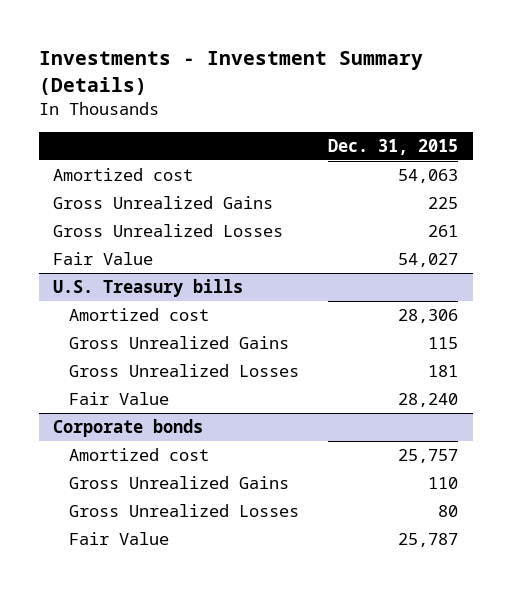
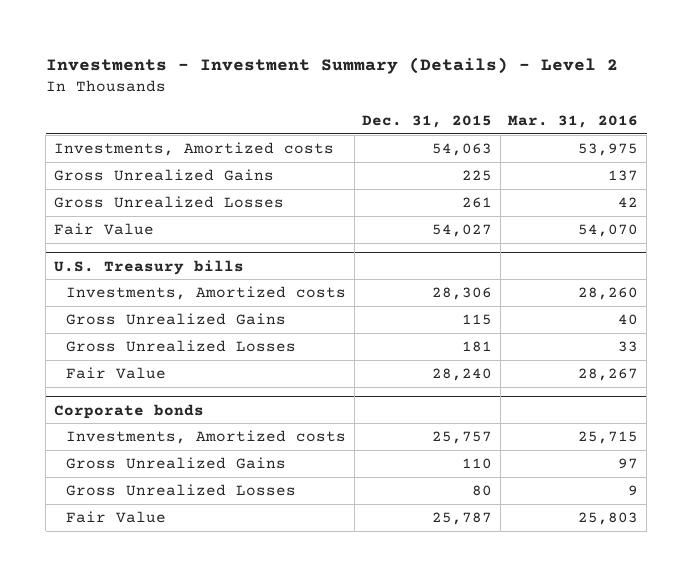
[38,51,423,95] Investments - Investment Summary (Details) -> [45,57,618,75] Investments - Investment Summary (Details) - Level 2
none -> [508,115,639,129] Mar. 31, 2016
[53,168,194,182] Amortized cost -> [53,141,334,156] Investments, Amortized costs
[69,308,210,322] Amortized cost -> [65,285,346,300] Investments, Amortized costs
[69,448,210,462] Amortized cost -> [65,429,346,444] Investments, Amortized costs

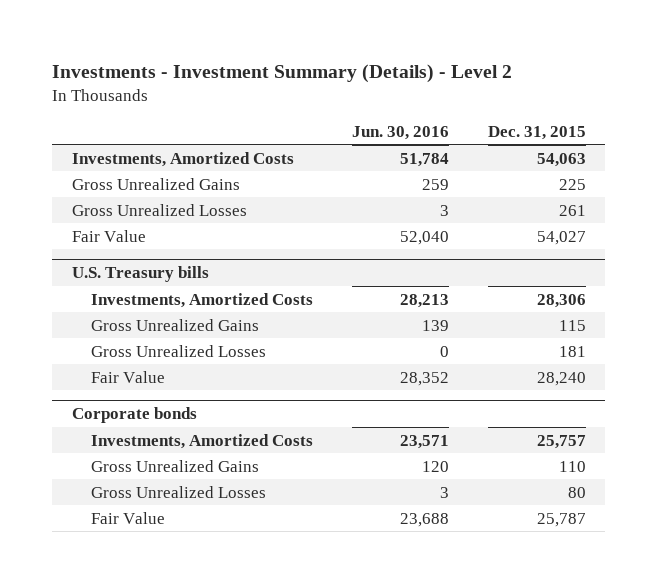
[508,115,639,129] Mar. 31, 2016 -> none
none -> [351,125,449,140] Jun. 30, 2016
[53,141,334,156] Investments, Amortized costs -> [71,151,294,167] Investments, Amortized Costs
[65,285,346,300] Investments, Amortized costs -> [90,292,313,308] Investments, Amortized Costs
[65,429,346,444] Investments, Amortized costs -> [90,433,313,449] Investments, Amortized Costs

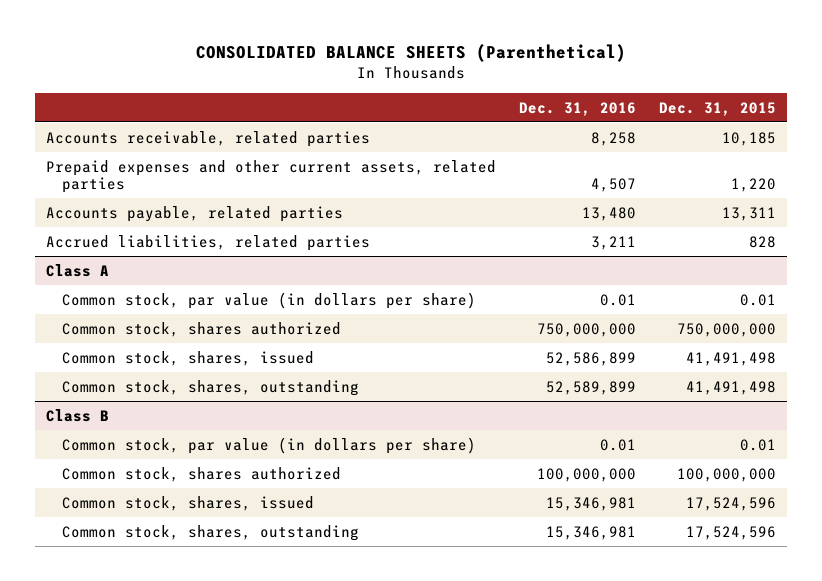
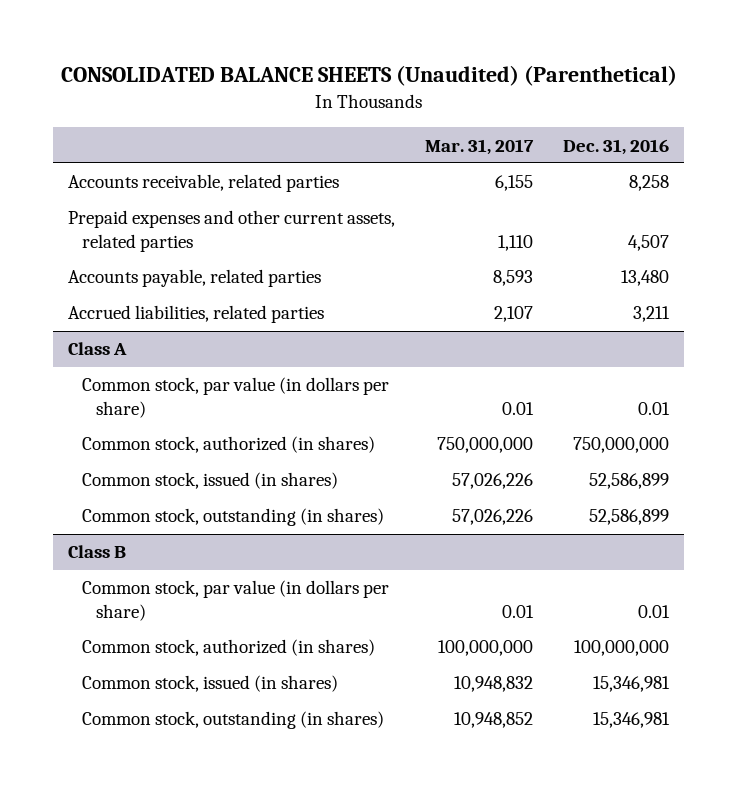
[196,44,627,63] CONSOLIDATED BALANCE SHEETS (Parenthetical) -> [60,65,677,87] CONSOLIDATED BALANCE SHEETS (Unaudited) (Parenthetical)
[658,101,776,116] Dec. 31, 2015 -> none
none -> [425,138,535,155] Mar. 31, 2017
[61,321,341,337] Common stock, shares authorized -> [82,436,376,454] Common stock, authorized (in shares)
[61,350,314,366] Common stock, shares, issued -> [82,472,339,490] Common stock, issued (in shares)
[61,379,359,396] Common stock, shares, outstanding -> [82,508,385,527] Common stock, outstanding (in shares)
[546,380,637,395] 52,589,899 -> [589,509,670,526] 52,586,899
[61,466,341,482] Common stock, shares authorized -> [82,639,376,657] Common stock, authorized (in shares)
[61,495,314,511] Common stock, shares, issued -> [82,675,339,693] Common stock, issued (in shares)
[61,524,359,541] Common stock, shares, outstanding -> [82,711,385,730] Common stock, outstanding (in shares)

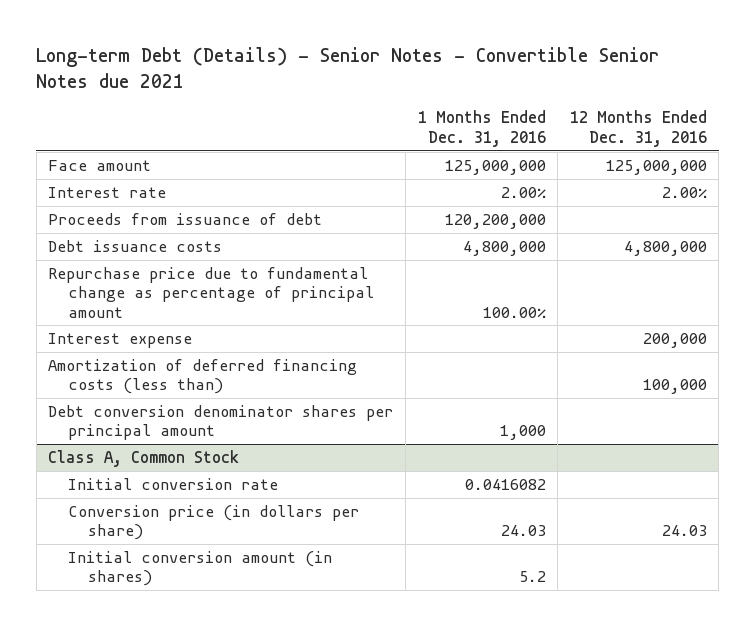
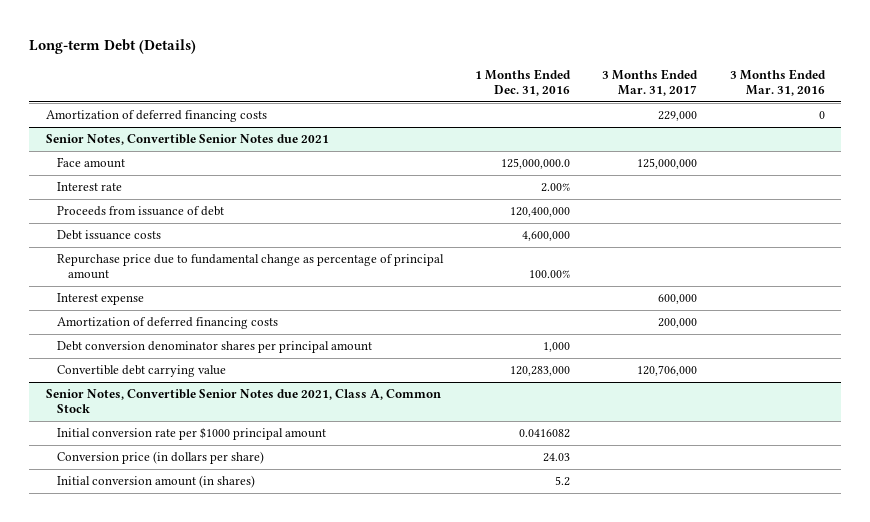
[36,47,660,88] Long-term Debt (Details) - Senior Notes - Convertible Senior Notes due 2021 -> [29,38,197,54] Long-term Debt (Details)
[569,110,707,147] 12 Months Ended Dec. 31, 2016 -> none
none -> [602,68,699,96] 3 Months Ended Mar. 31, 2017
none -> [729,68,826,96] 3 Months Ended Mar. 31, 2016
none -> [45,110,267,123] Amortization of deferred financing costs
none -> [45,134,329,146] Senior Notes, Convertible Senior Notes due 2021
[444,160,546,176] 125,000,000 -> [501,158,571,170] 125,000,000.0
[444,214,546,230] 120,200,000 -> [510,207,571,218] 120,400,000
[462,241,546,257] 4,800,000 -> [522,231,571,242] 4,600,000
[48,359,358,395] Amortization of deferred financing costs (less than) -> [56,317,278,330] Amortization of deferred financing costs
[48,450,240,468] Class A, Common Stock -> none
none -> [56,365,226,378] Convertible debt carrying value
none -> [45,389,441,414] Senior Notes, Convertible Senior Notes due 2021, Class A, Common Stock
[68,478,279,491] Initial conversion rate -> [56,427,326,441] Initial conversion rate per $1000 principal amount

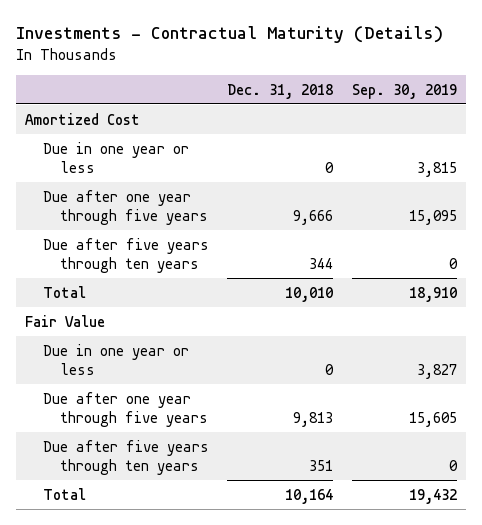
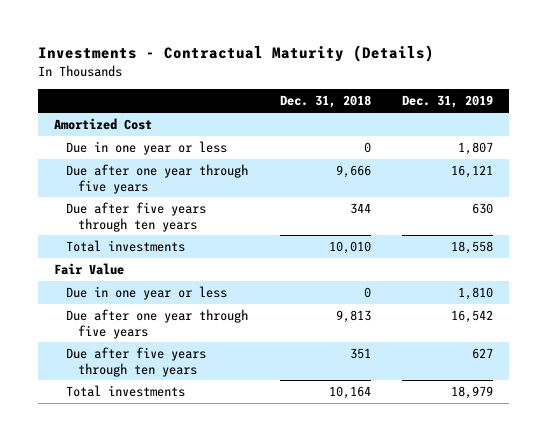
[351,83,457,99] Sep. 30, 2019 -> none
none -> [402,95,494,109] Dec. 31, 2019
[42,285,86,298] Total -> [65,240,185,253] Total investments
[42,487,86,500] Total -> [65,385,185,398] Total investments

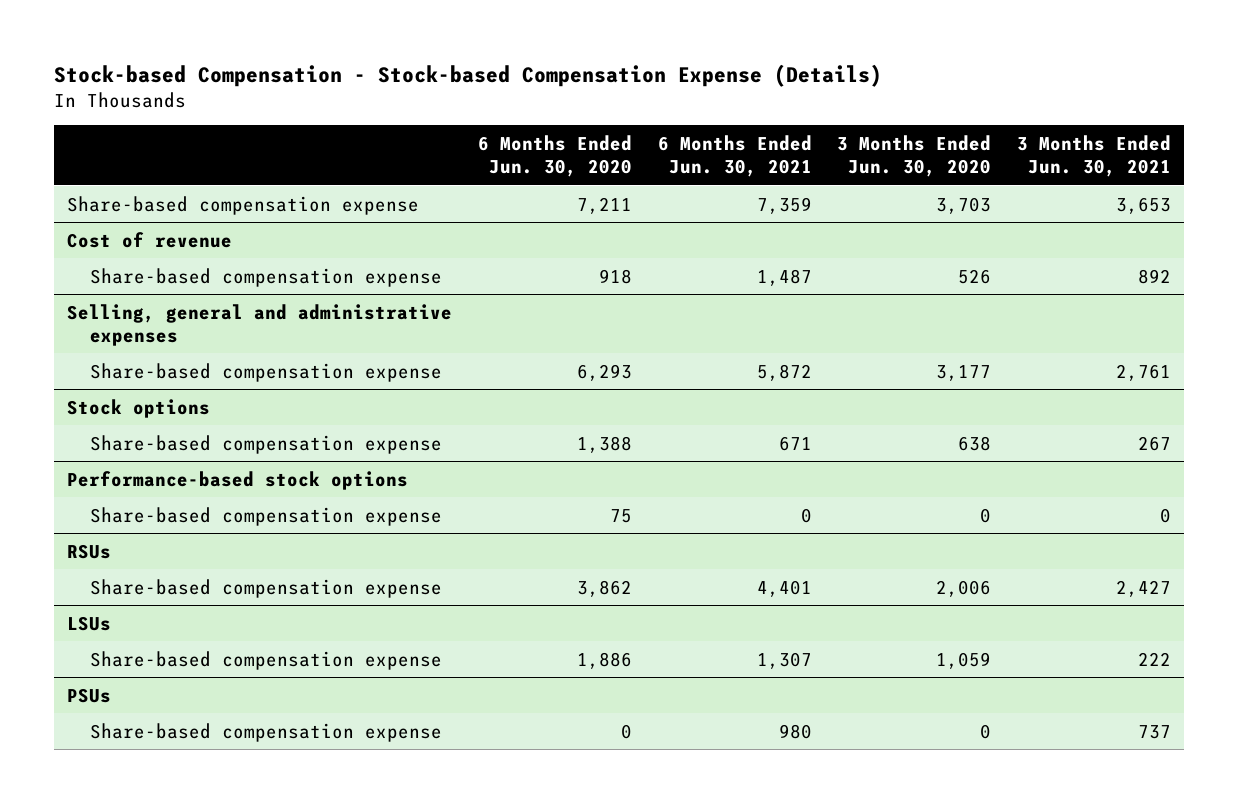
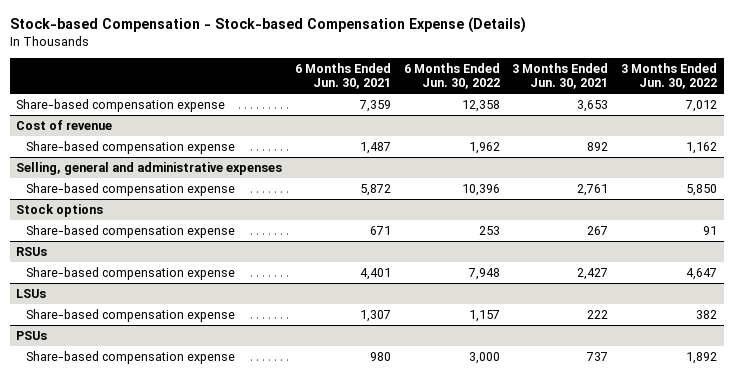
[477,134,632,177] 6 Months Ended Jun. 30, 2020 -> none
[837,134,992,177] 3 Months Ended Jun. 30, 2020 -> none
none -> [403,62,500,90] 6 Months Ended Jun. 30, 2022
none -> [621,62,718,90] 3 Months Ended Jun. 30, 2022
[66,470,408,490] Performance-based stock options -> none
[89,506,442,526] Share-based compensation expense -> none

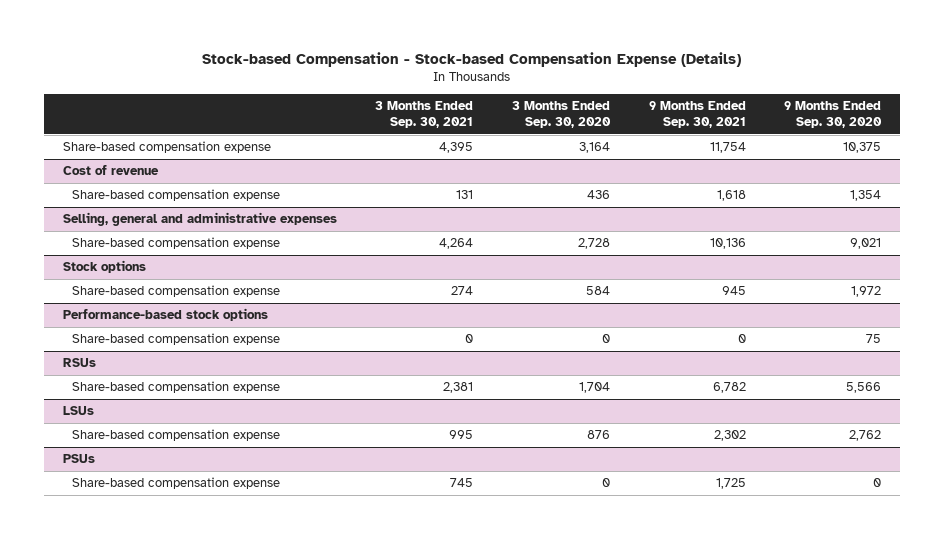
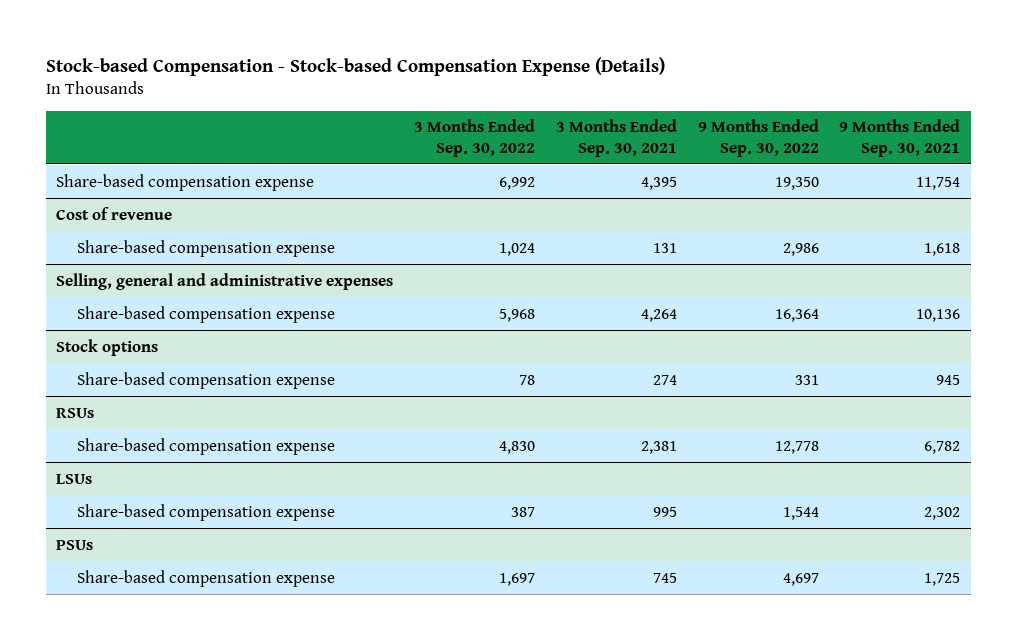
[511,101,611,129] 3 Months Ended Sep. 30, 2020 -> none
[784,101,883,129] 9 Months Ended Sep. 30, 2020 -> none
none -> [414,119,536,157] 3 Months Ended Sep. 30, 2022
none -> [697,119,819,157] 9 Months Ended Sep. 30, 2022
[62,308,268,322] Performance-based stock options -> none
[72,333,281,346] Share-based compensation expense -> none

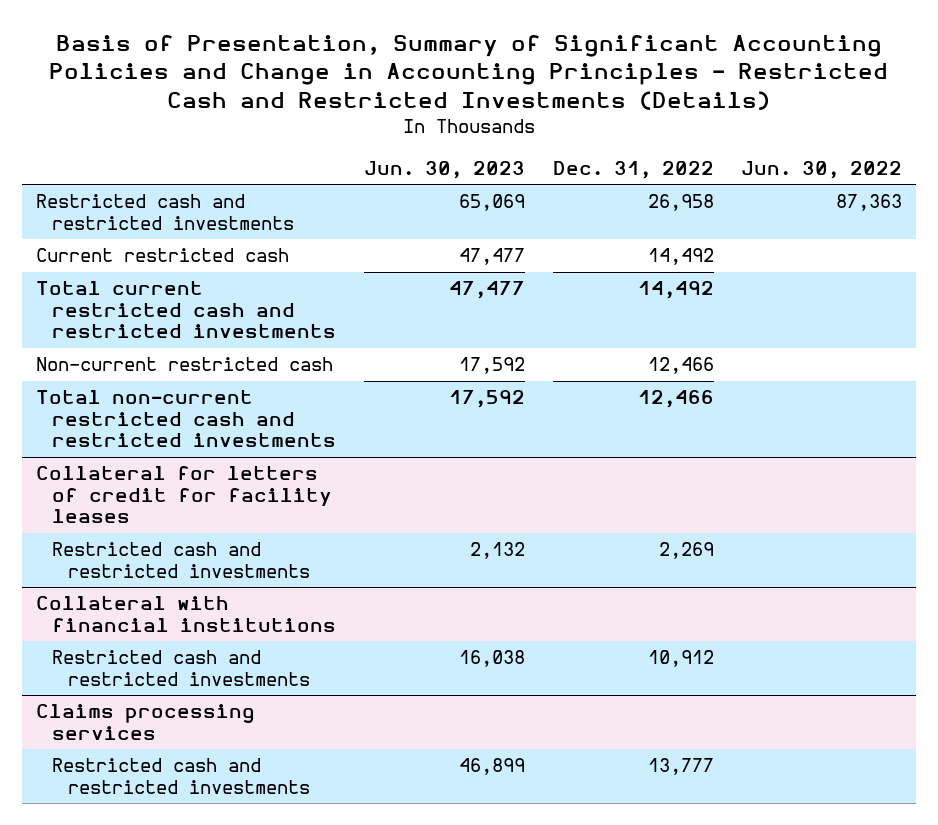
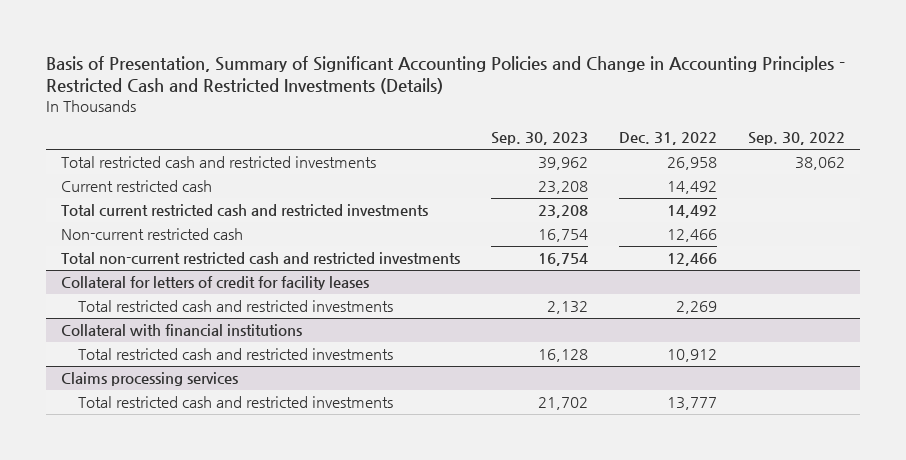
[363,161,525,180] Jun. 30, 2023 -> none
[741,161,903,180] Jun. 30, 2022 -> none
none -> [491,132,589,146] Sep. 30, 2023
none -> [747,132,845,146] Sep. 30, 2022
[35,194,294,230] Restricted cash and restricted investments -> [61,155,377,168] Total restricted cash and restricted investments
[51,542,310,578] Restricted cash and restricted investments -> [78,299,394,312] Total restricted cash and restricted investments
[51,650,310,686] Restricted cash and restricted investments -> [78,347,394,360] Total restricted cash and restricted investments
[51,758,310,794] Restricted cash and restricted investments -> [78,395,394,408] Total restricted cash and restricted investments

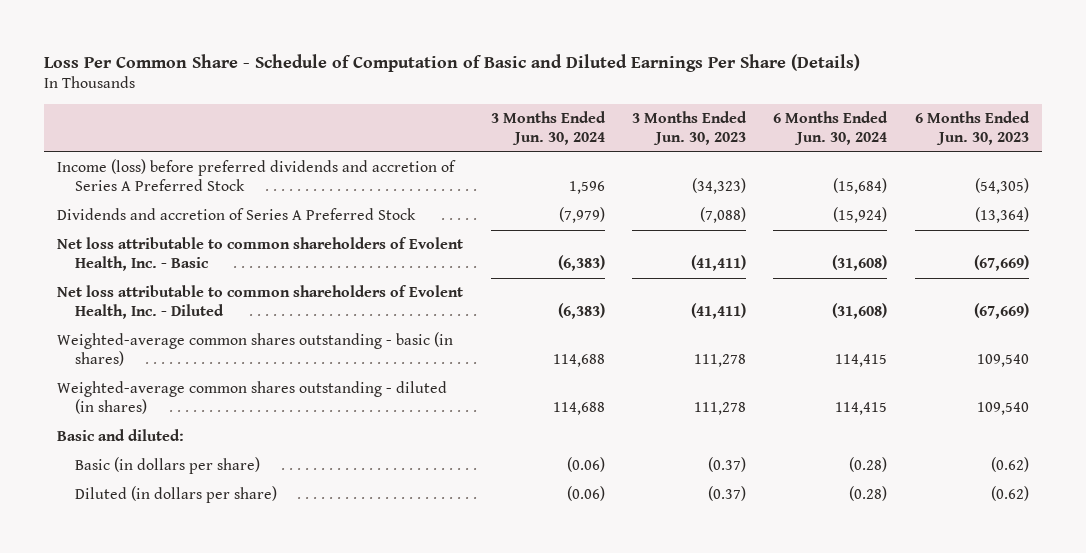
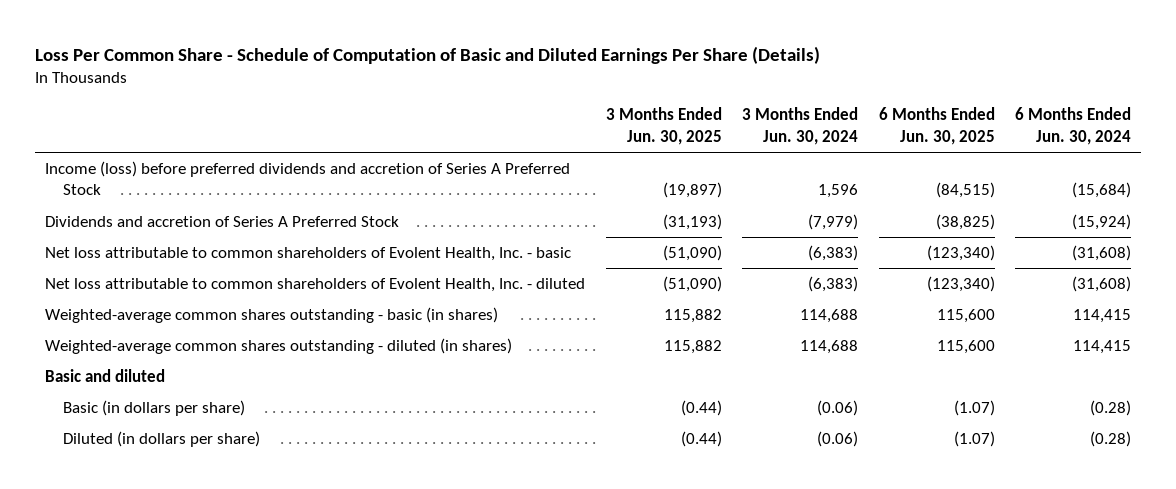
[631,111,747,146] 3 Months Ended Jun. 30, 2023 -> none
[914,111,1030,146] 6 Months Ended Jun. 30, 2023 -> none
none -> [605,107,722,145] 3 Months Ended Jun. 30, 2025
none -> [878,107,995,145] 6 Months Ended Jun. 30, 2025
[57,237,464,272] Net loss attributable to common shareholders of Evolent Health, Inc. - Basic -> [45,246,572,261] Net loss attributable to common shareholders of Evolent Health, Inc. - basic
[57,285,464,320] Net loss attributable to common shareholders of Evolent Health, Inc. - Diluted -> [45,277,586,292] Net loss attributable to common shareholders of Evolent Health, Inc. - diluted
[57,429,185,442] Basic and diluted: -> [45,368,166,382] Basic and diluted

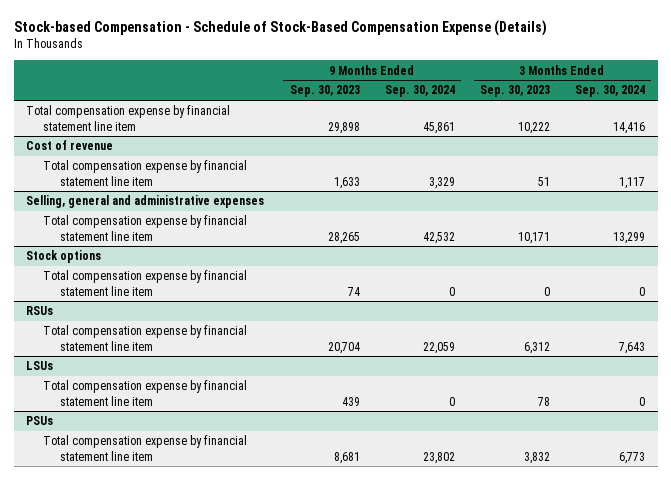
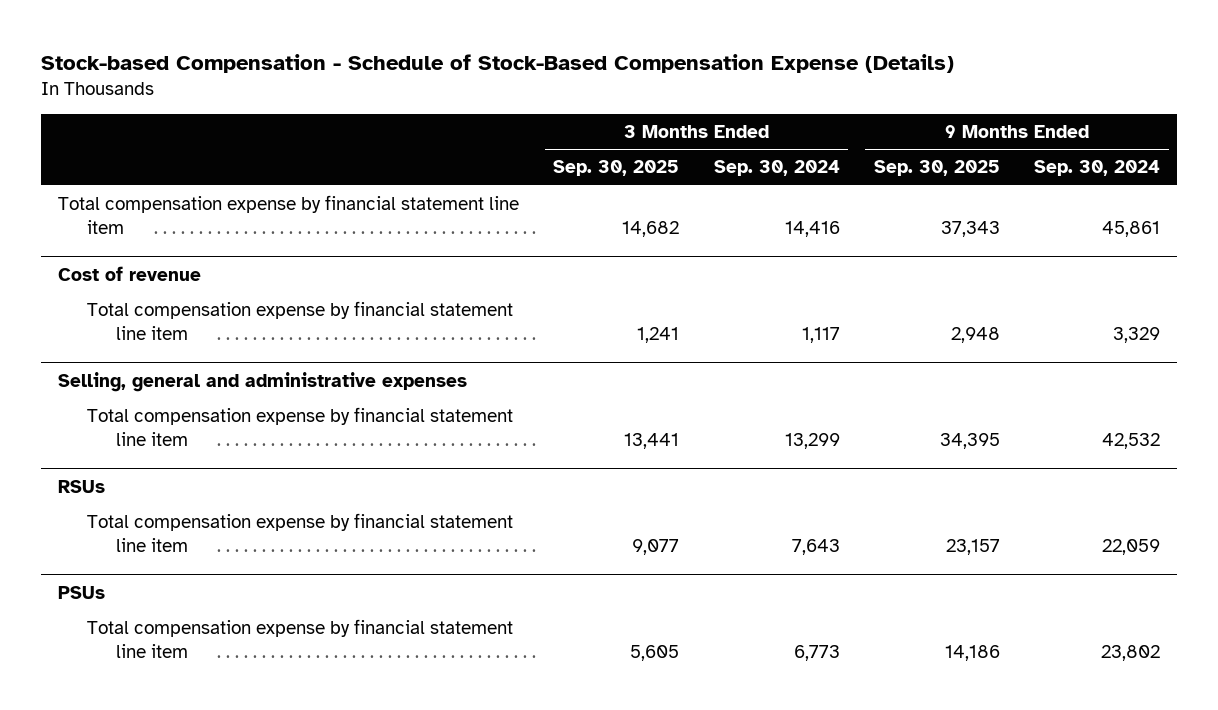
[289,85,360,98] Sep. 30, 2023 -> none
[479,85,550,98] Sep. 30, 2023 -> none
none -> [553,160,680,177] Sep. 30, 2025
none -> [873,160,1000,177] Sep. 30, 2025
[26,250,102,264] Stock options -> none
[43,270,248,296] Total compensation expense by financial statement line item -> none
[26,361,54,371] LSUs -> none
[43,380,248,406] Total compensation expense by financial statement line item -> none

